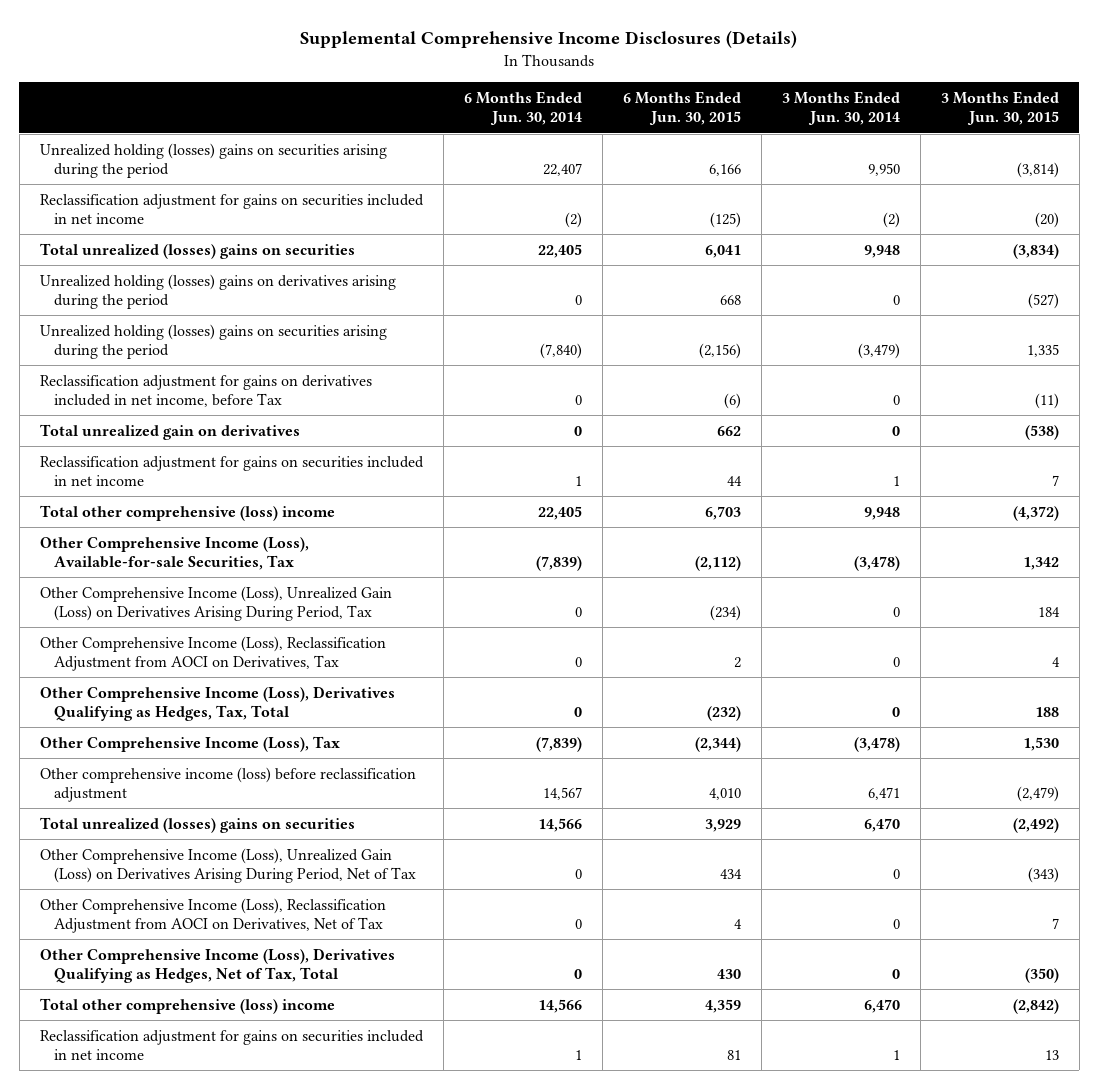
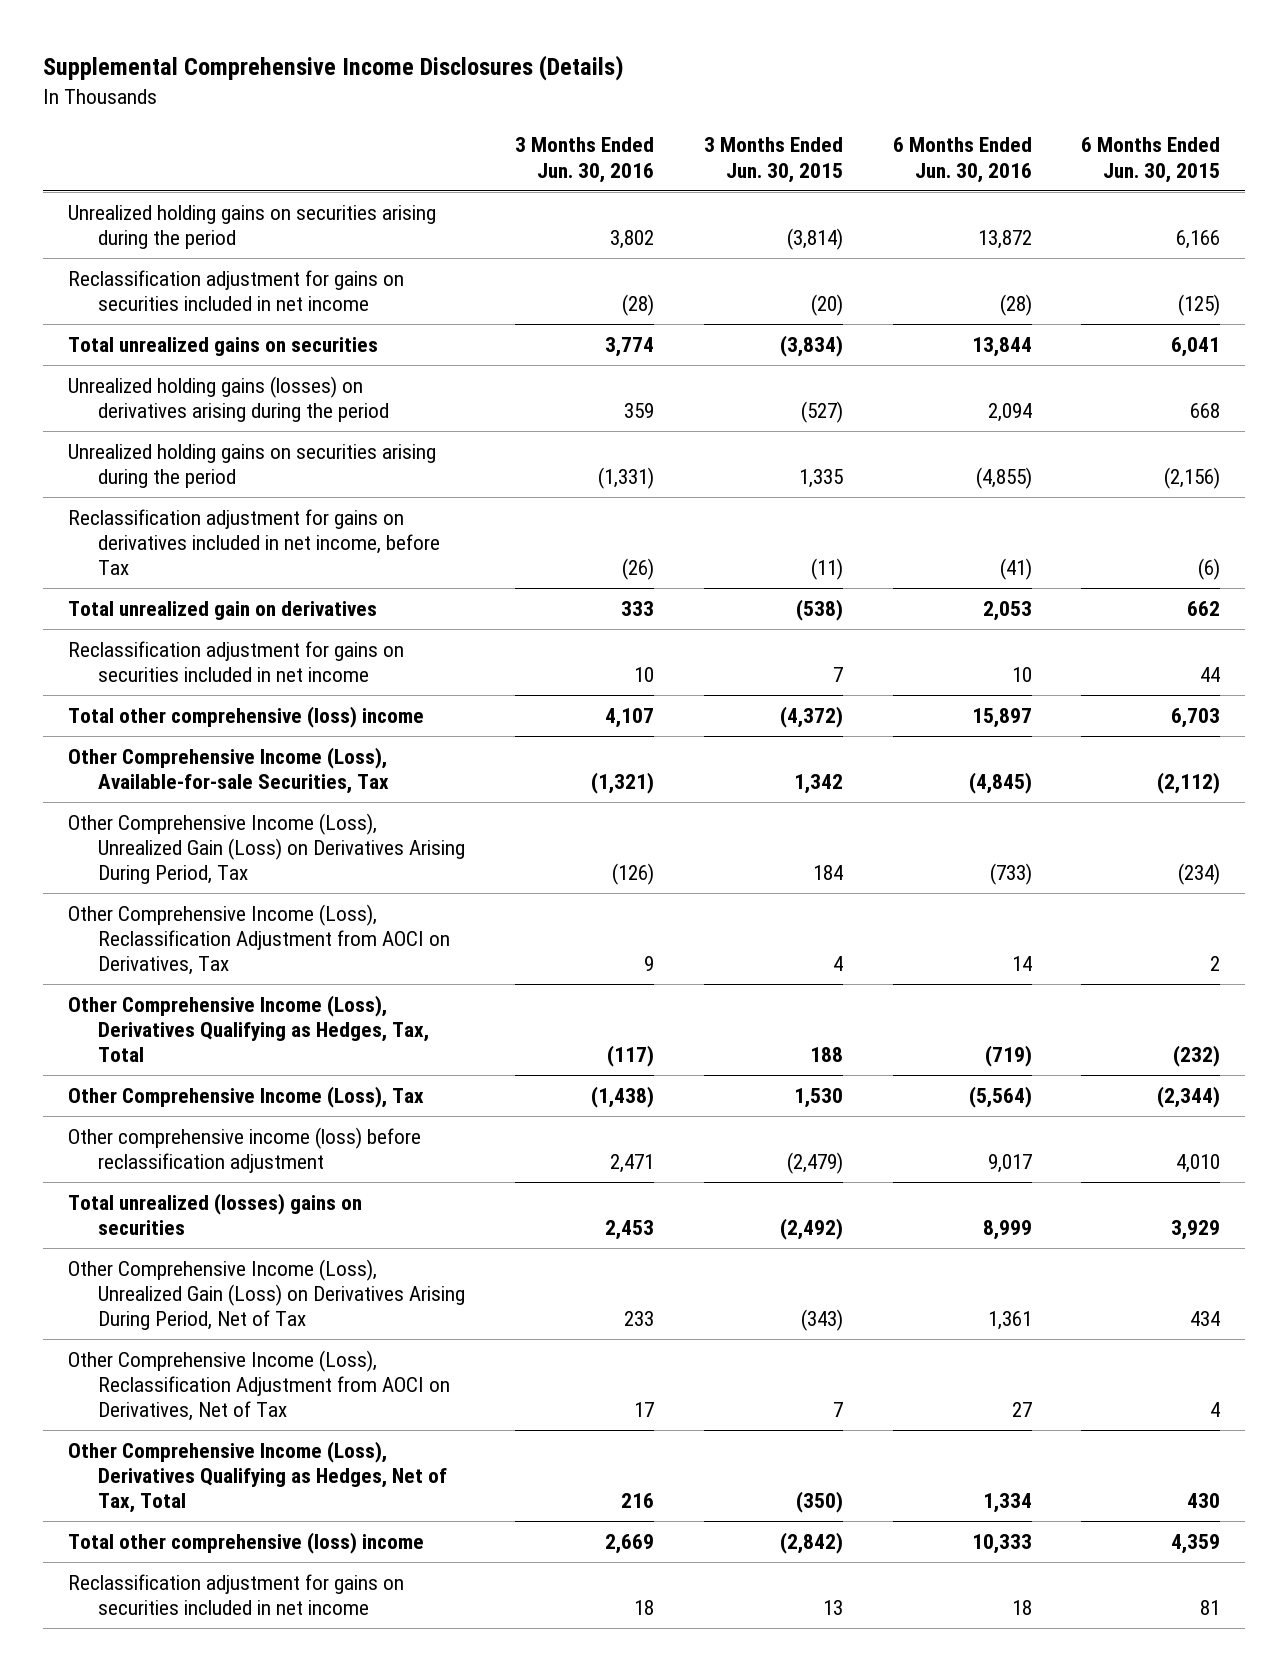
[463,91,582,126] 6 Months Ended Jun. 30, 2014 -> none
[781,91,900,126] 3 Months Ended Jun. 30, 2014 -> none
none -> [515,137,655,183] 3 Months Ended Jun. 30, 2016
none -> [892,137,1032,183] 6 Months Ended Jun. 30, 2016
[39,142,387,178] Unrealized holding (losses) gains on securities arising during the period -> [67,204,436,250] Unrealized holding gains on securities arising during the period
[39,242,355,259] Total unrealized (losses) gains on securities -> [67,336,378,356] Total unrealized gains on securities
[39,273,396,309] Unrealized holding (losses) gains on derivatives arising during the period -> [67,375,390,423] Unrealized holding gains (losses) on derivatives arising during the period
[39,323,387,359] Unrealized holding (losses) gains on securities arising during the period -> [67,443,436,489] Unrealized holding gains on securities arising during the period

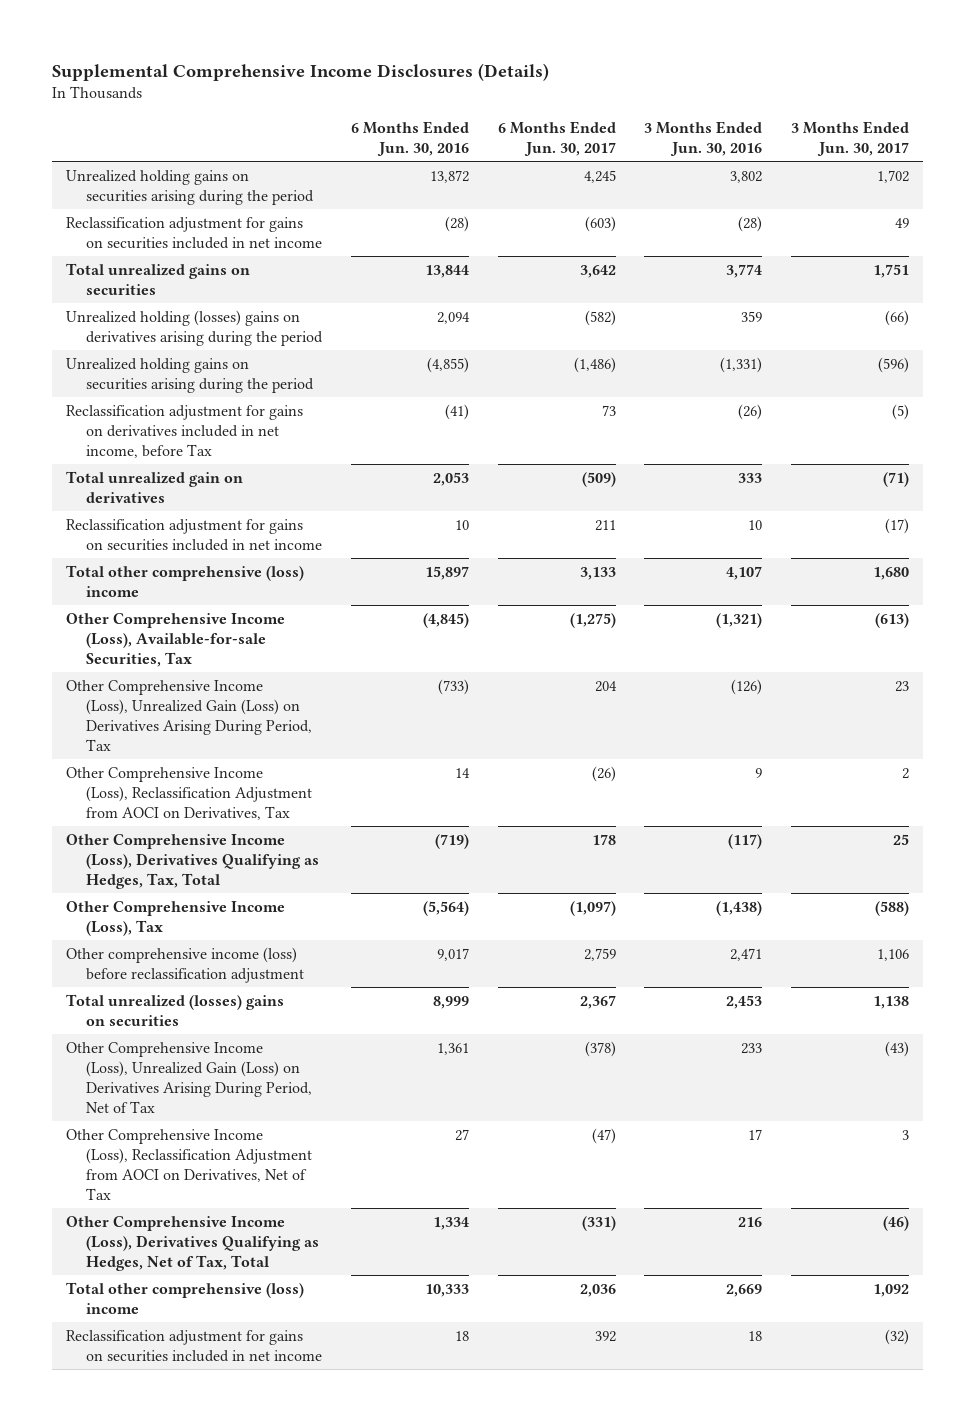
[703,137,843,183] 3 Months Ended Jun. 30, 2015 -> none
[1081,137,1221,183] 6 Months Ended Jun. 30, 2015 -> none
none -> [497,121,616,157] 6 Months Ended Jun. 30, 2017
none -> [790,121,909,157] 3 Months Ended Jun. 30, 2017
[67,375,390,423] Unrealized holding gains (losses) on derivatives arising during the period -> [65,309,324,346] Unrealized holding (losses) gains on derivatives arising during the period

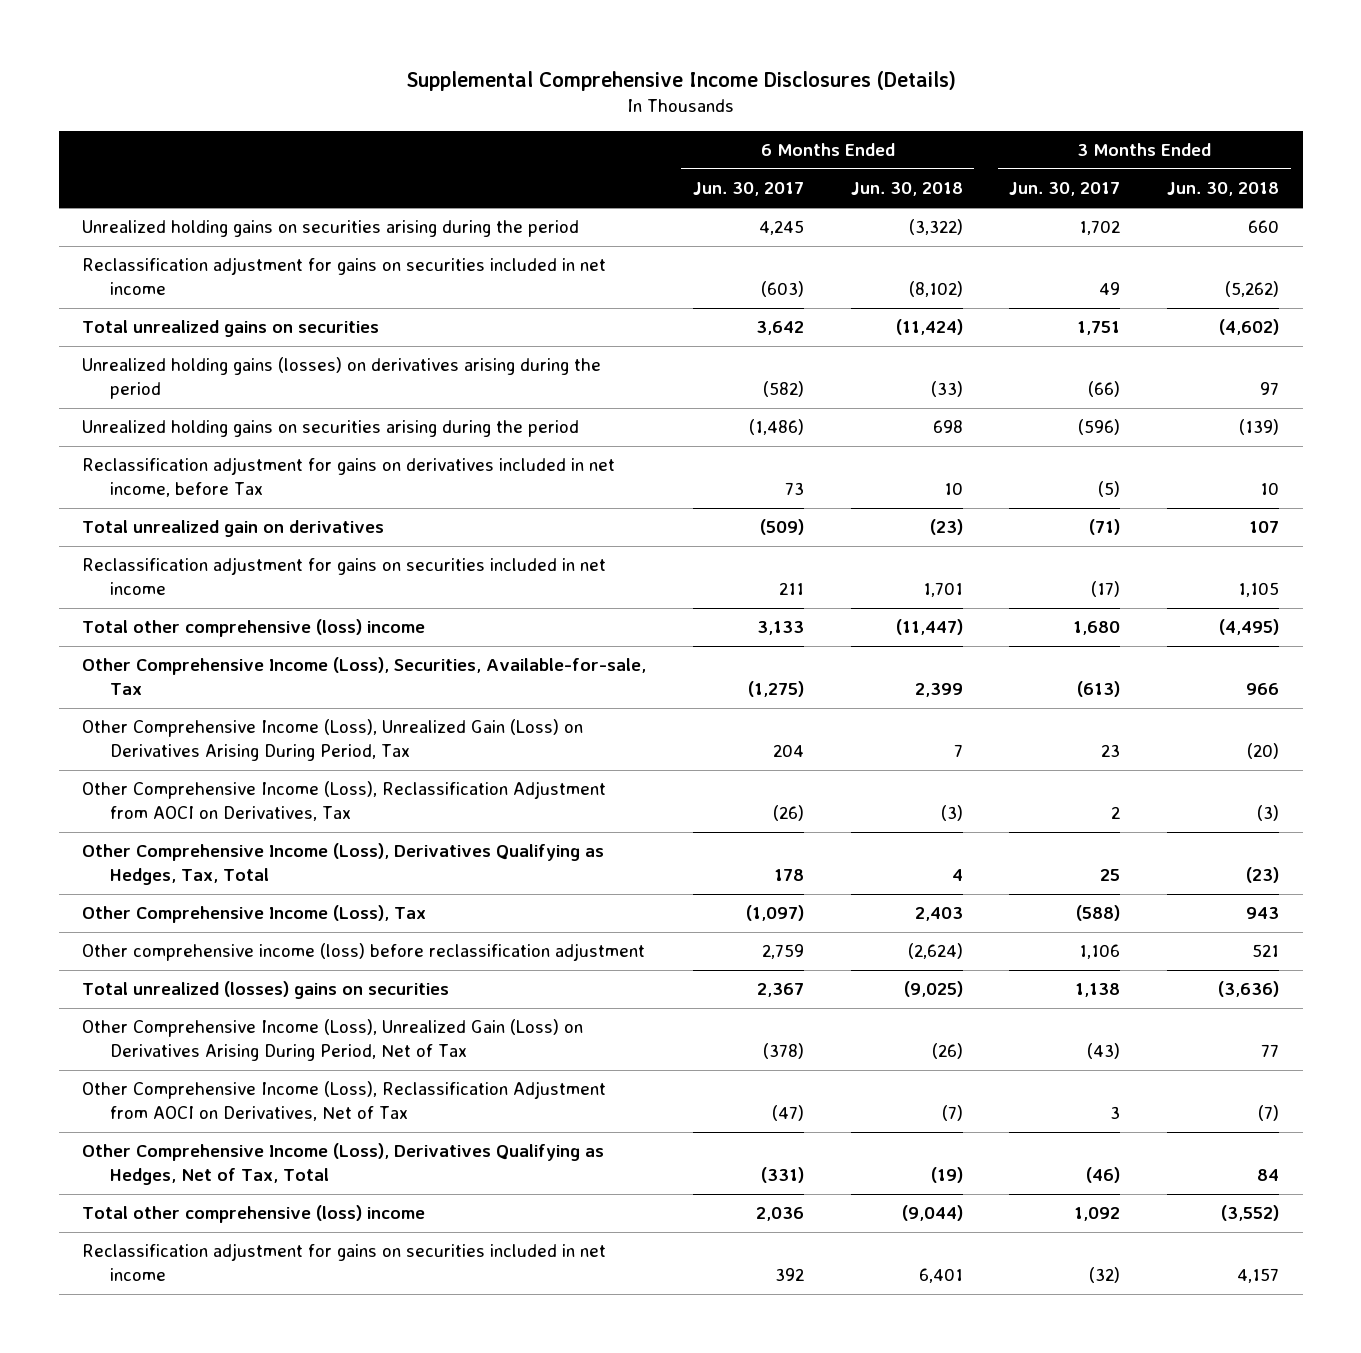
[350,121,469,157] 6 Months Ended Jun. 30, 2016 -> none
[644,121,763,157] 3 Months Ended Jun. 30, 2016 -> none
none -> [850,182,963,197] Jun. 30, 2018
none -> [1167,182,1280,197] Jun. 30, 2018
[65,309,324,346] Unrealized holding (losses) gains on derivatives arising during the period -> [81,357,601,400] Unrealized holding gains (losses) on derivatives arising during the period
[65,612,285,667] Other Comprehensive Income (Loss), Available-for-sale Securities, Tax -> [81,657,646,696] Other Comprehensive Income (Loss), Securities, Available-for-sale, Tax

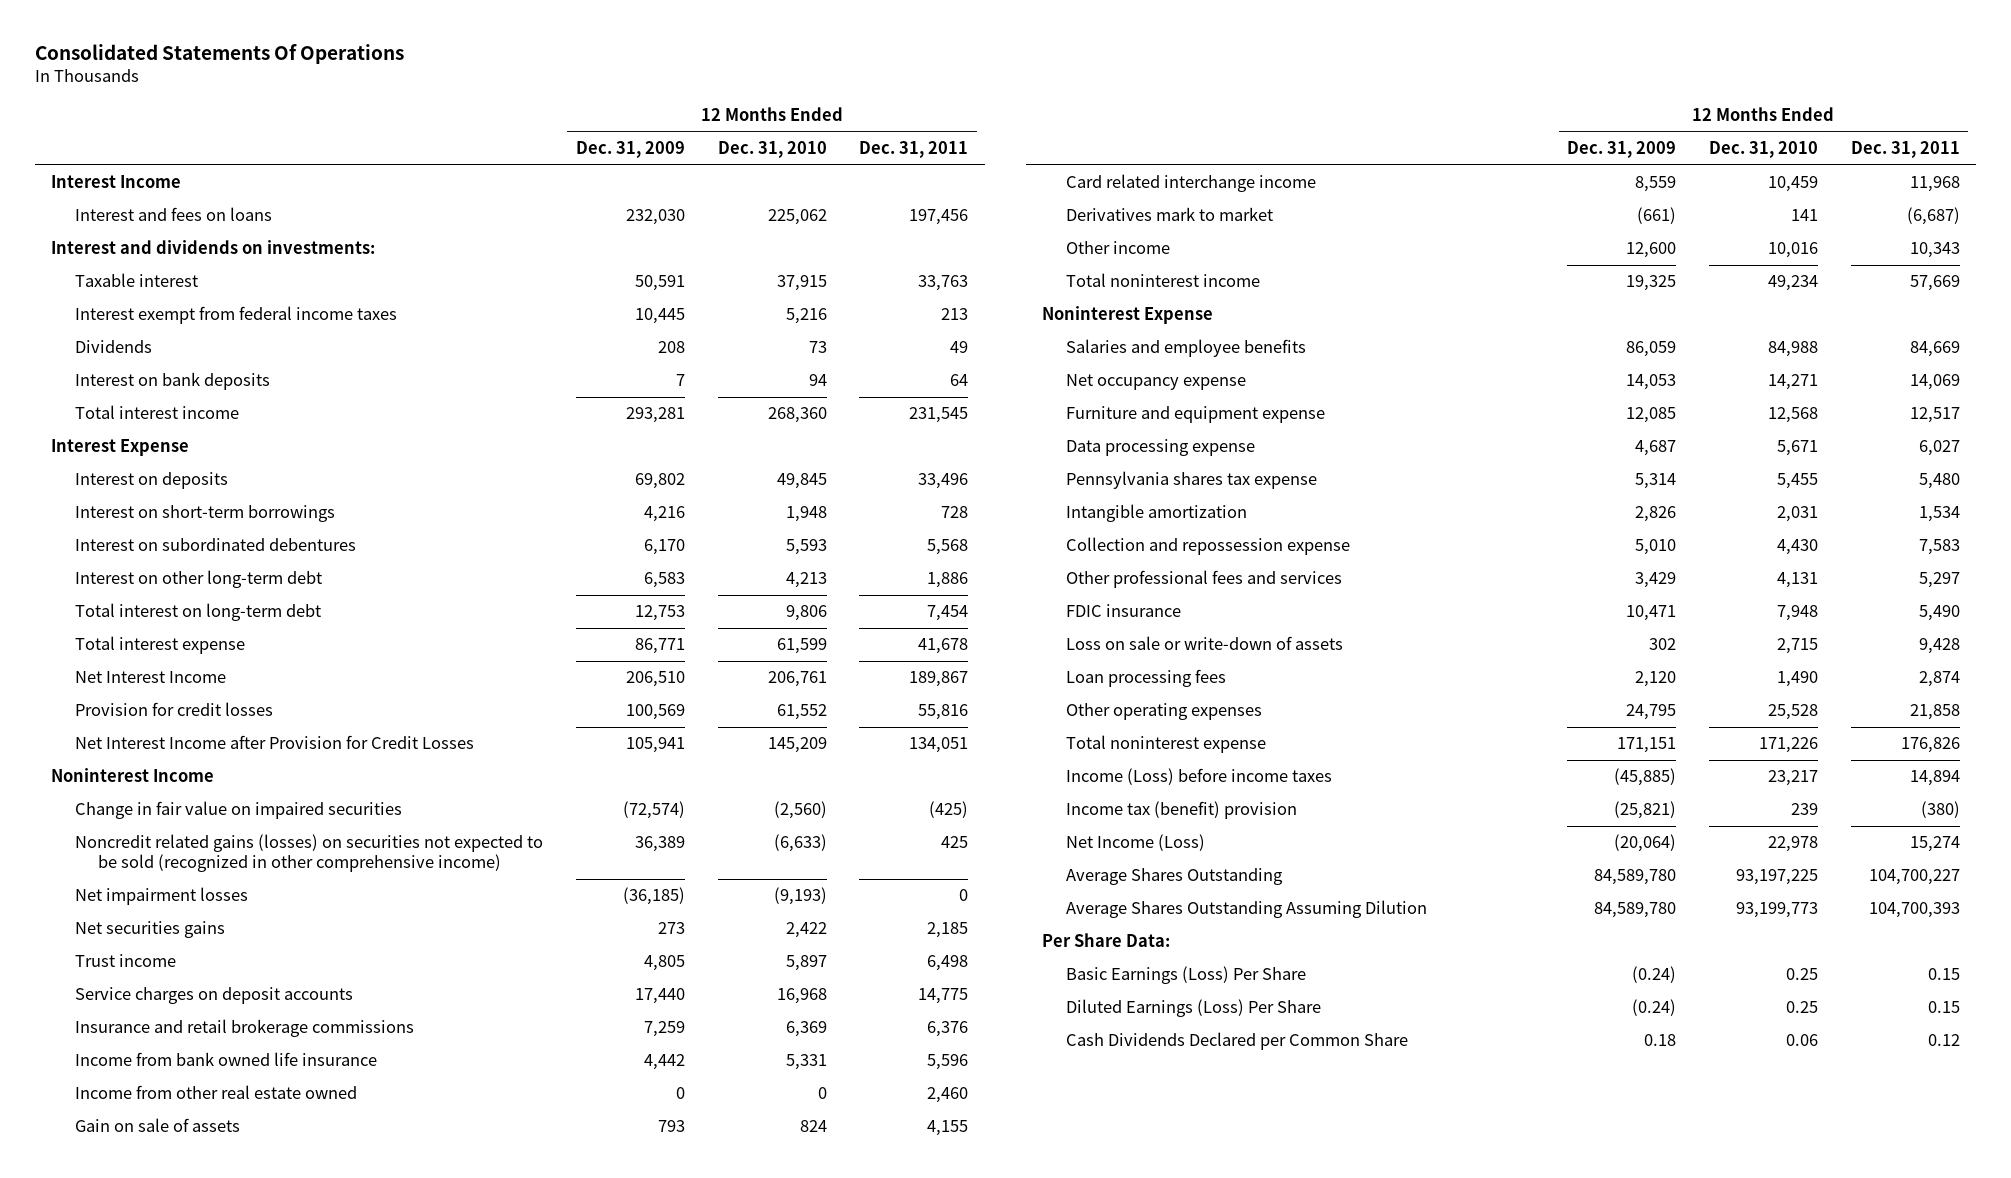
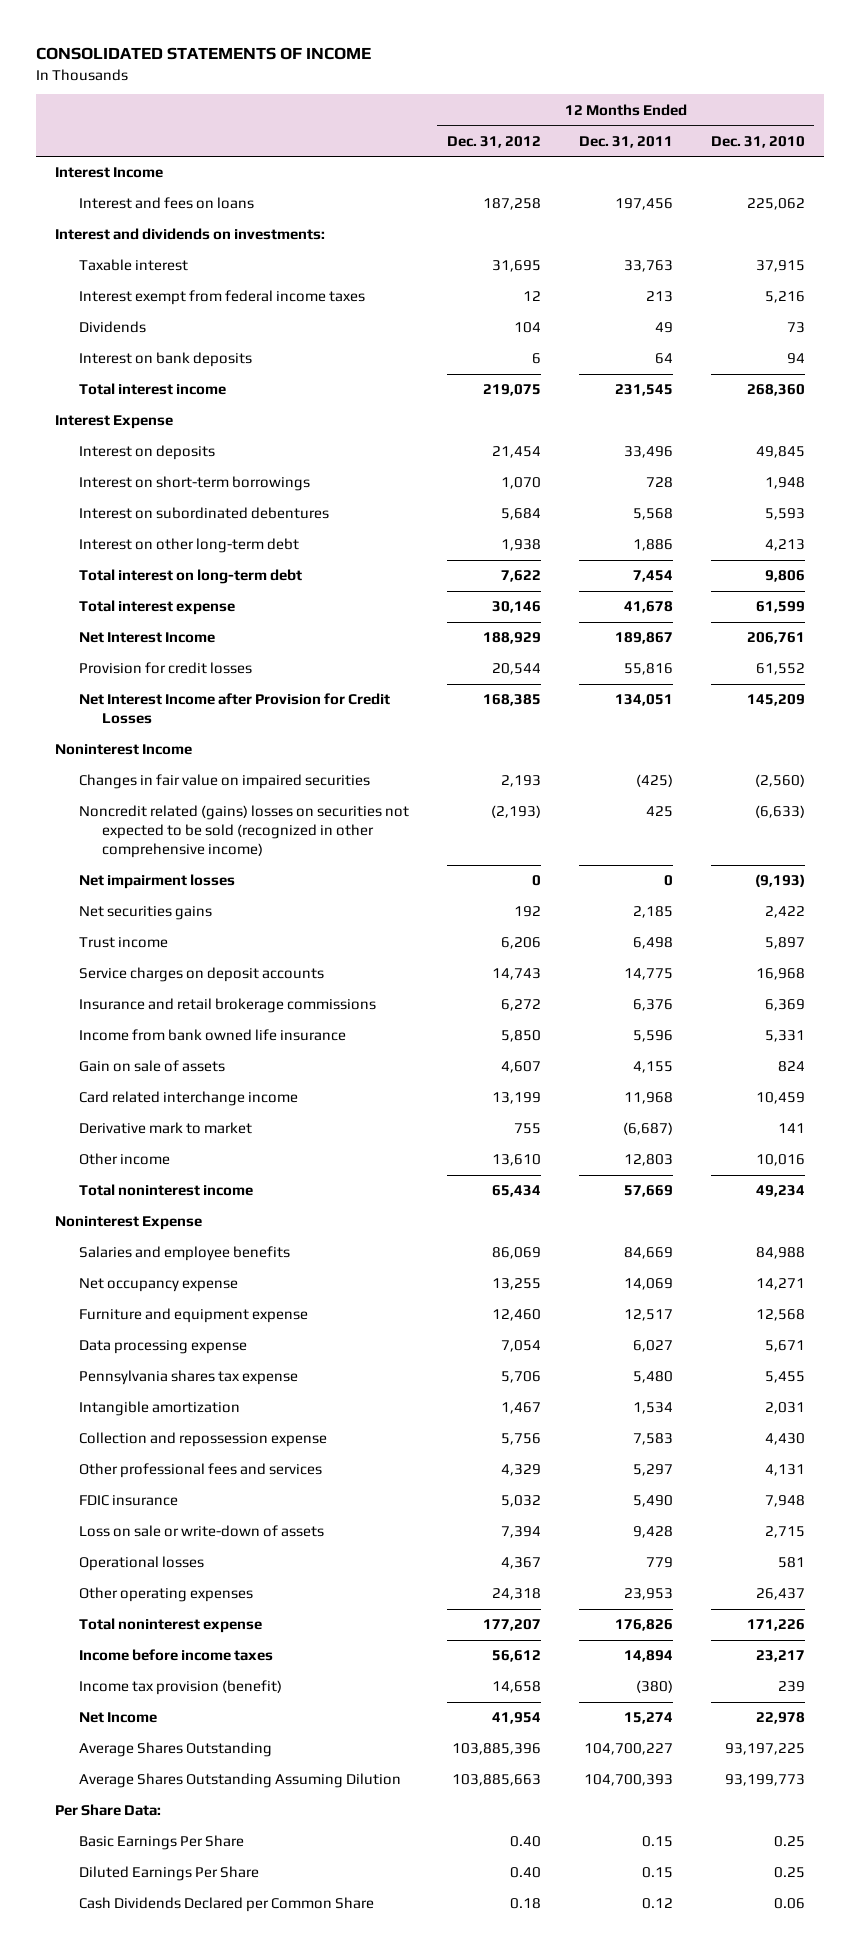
[34,44,404,65] Consolidated Statements Of Operations -> [36,47,372,61] CONSOLIDATED STATEMENTS OF INCOME
[575,141,685,159] Dec. 31, 2009 -> none
none -> [446,135,541,148] Dec. 31, 2012
[74,801,402,820] Change in fair value on impaired securities -> [78,774,370,790] Changes in fair value on impaired securities
[74,834,543,873] Noncredit related gains (losses) on securities not expected to be sold (recognized in other comprehensive income) -> [78,805,409,859] Noncredit related (gains) losses on securities not expected to be sold (recognized in other comprehensive income)
[74,1085,357,1100] Income from other real estate owned -> none
[1065,207,1273,222] Derivatives mark to market -> [78,1122,252,1135] Derivative mark to market
[1909,242,1960,259] 10,343 -> [623,1154,673,1167] 12,803
[1065,669,1226,688] Loan processing fees -> none
none -> [78,1556,204,1572] Operational losses
[1767,704,1818,721] 25,528 -> [755,1588,805,1601] 26,437
[1909,704,1960,721] 21,858 -> [623,1588,673,1601] 23,953
[1065,768,1332,786] Income (Loss) before income taxes -> [78,1649,273,1662] Income before income taxes
[1065,801,1297,820] Income tax (benefit) provision -> [78,1680,282,1696] Income tax provision (benefit)
[1065,834,1205,852] Net Income (Loss) -> [78,1712,157,1724] Net Income
[1065,966,1306,985] Basic Earnings (Loss) Per Share -> [78,1835,244,1851] Basic Earnings Per Share
[1065,999,1321,1018] Diluted Earnings (Loss) Per Share -> [78,1866,259,1882] Diluted Earnings Per Share

